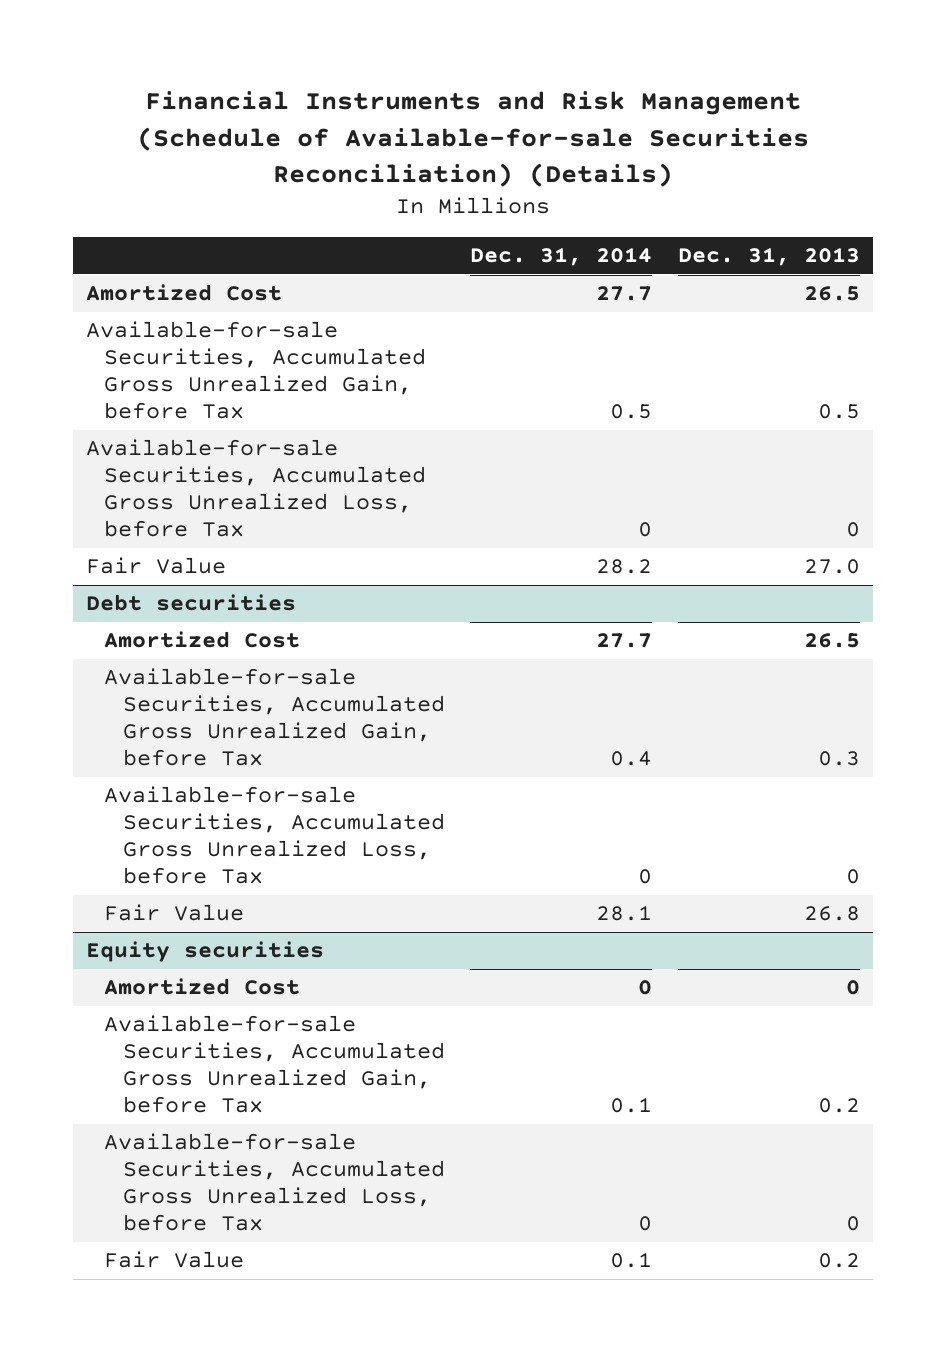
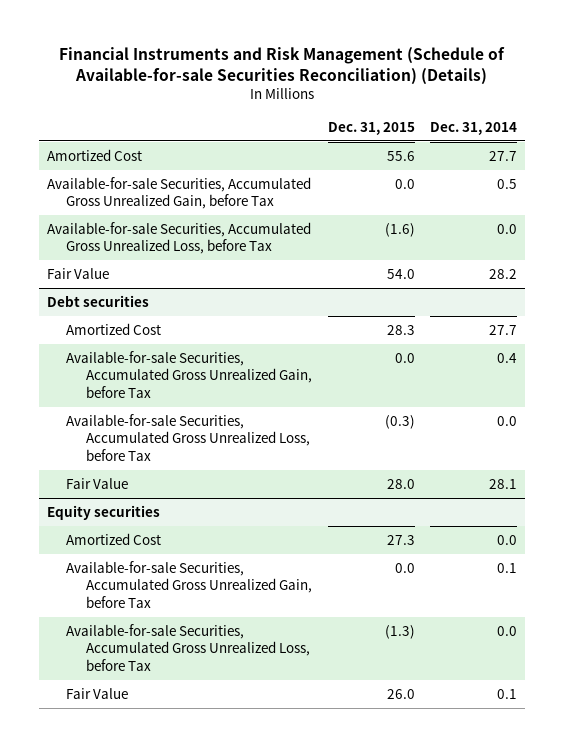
[677,247,860,267] Dec. 31, 2013 -> none
none -> [327,121,415,135] Dec. 31, 2015
[638,522,653,538] 0 -> [497,223,518,234] 0.0
[638,869,653,885] 0 -> [497,415,518,426] 0.0
[638,980,653,996] 0 -> [497,534,518,545] 0.0
[638,1216,653,1232] 0 -> [497,625,518,636] 0.0

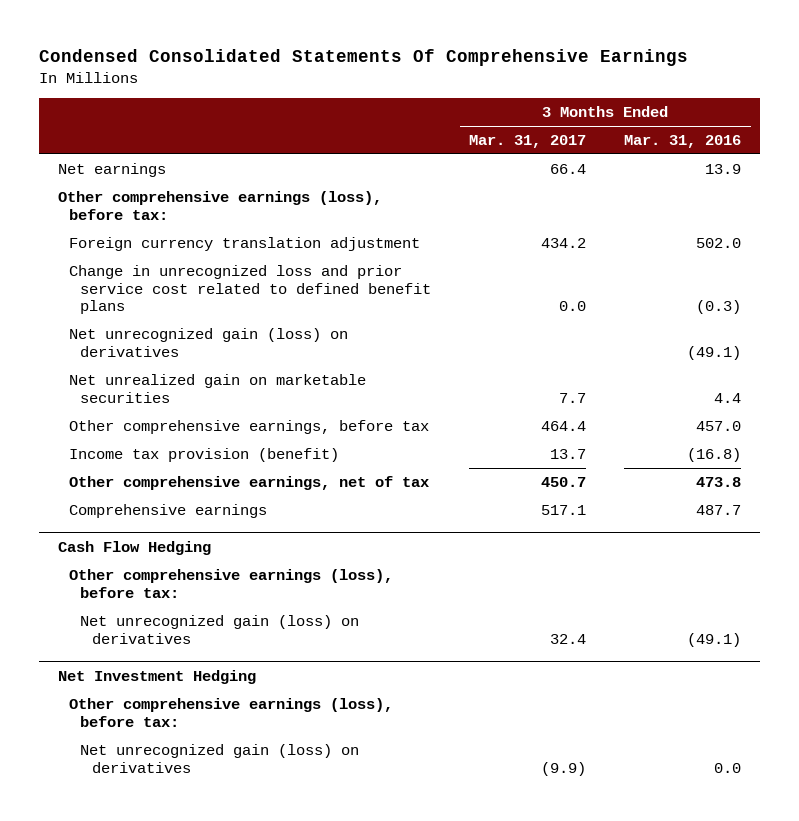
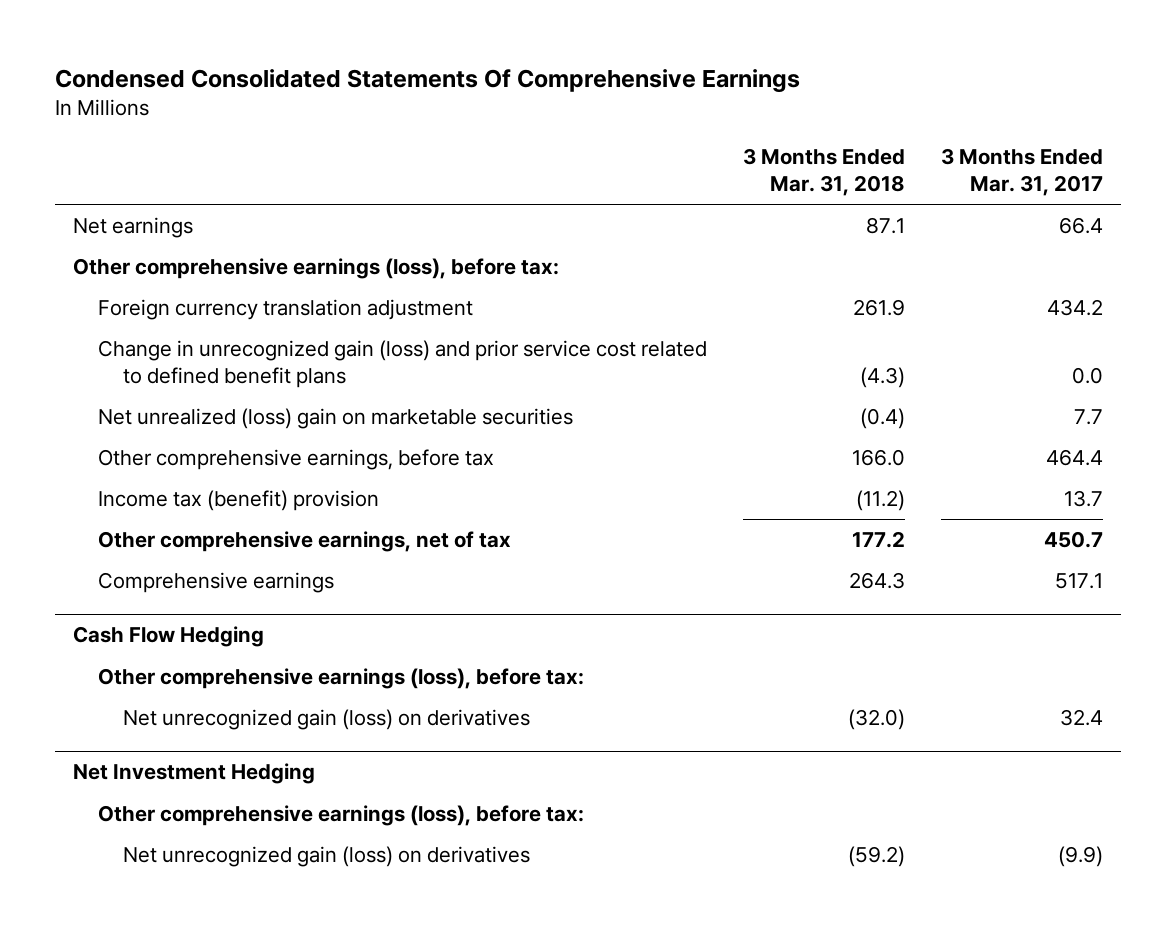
[624,134,742,148] Mar. 31, 2016 -> none
none -> [743,148,906,197] 3 Months Ended Mar. 31, 2018
[68,327,348,357] Net unrecognized gain (loss) on derivatives -> none
[68,264,432,315] Change in unrecognized loss and prior service cost related to defined benefit plans -> [98,340,708,388] Change in unrecognized gain (loss) and prior service cost related to defined benefit plans
[68,373,366,403] Net unrealized gain on marketable securities -> [98,408,574,430] Net unrealized (loss) gain on marketable securities
[68,447,339,462] Income tax provision (benefit) -> [98,490,380,512] Income tax (benefit) provision

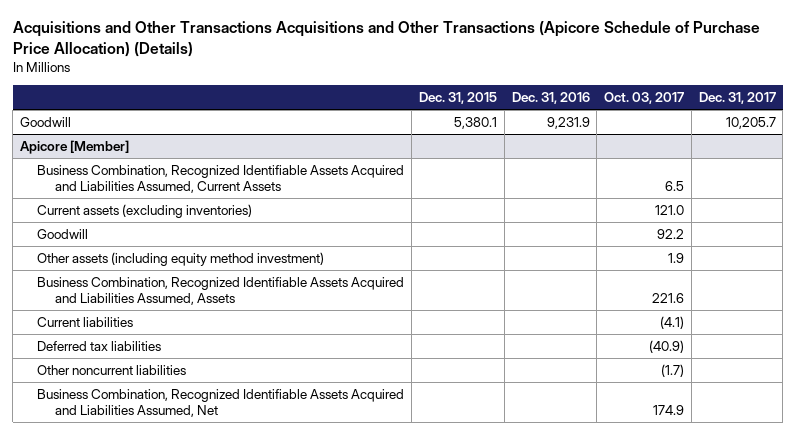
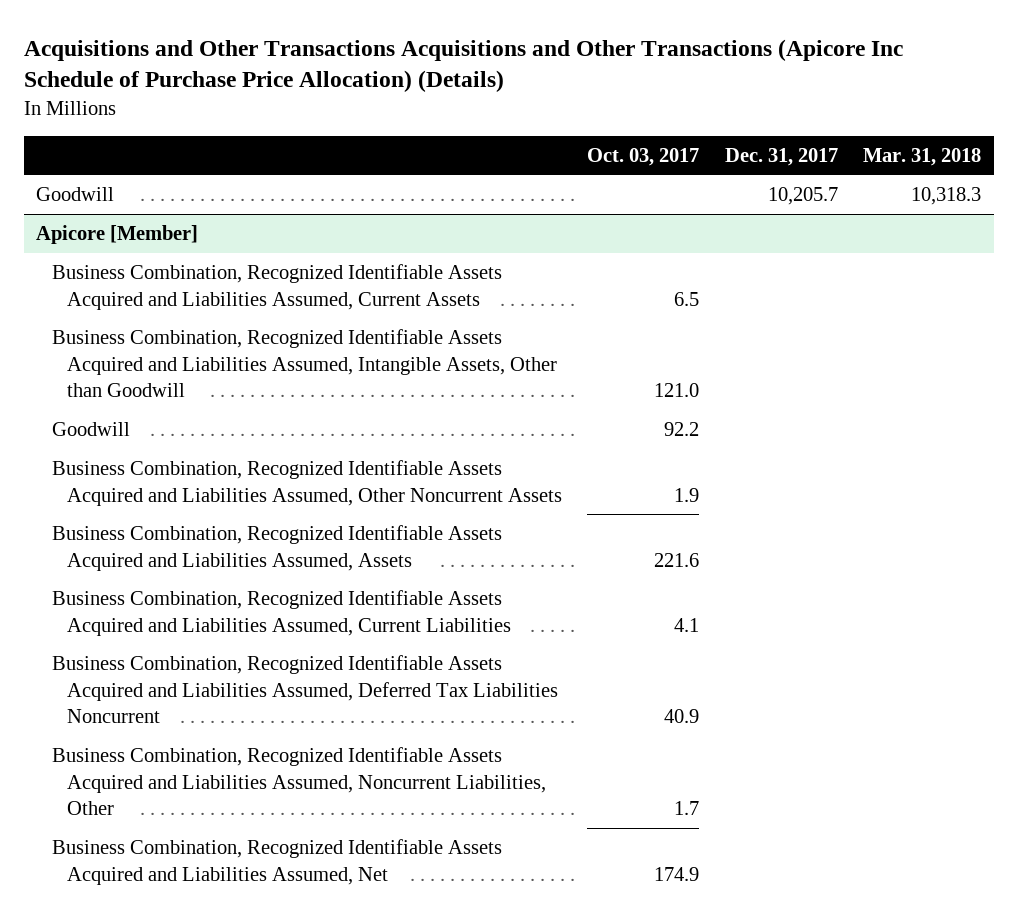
[12,21,760,58] Acquisitions and Other Transactions Acquisitions and Other Transactions (Apicore Schedule of Purchase Price Allocation) (Details) -> [23,38,903,93] Acquisitions and Other Transactions Acquisitions and Other Transactions (Apicore Inc Schedule of Purchase Price Allocation) (Details)
[419,92,498,105] Dec. 31, 2015 -> none
[511,92,590,105] Dec. 31, 2016 -> none
none -> [862,147,981,166] Mar. 31, 2018
[37,203,253,218] Current assets (excluding inventories) -> [51,329,558,398] Business Combination, Recognized Identifiable Assets Acquired and Liabilities Assumed, Intangible Assets, Other than Goodwill
[37,251,325,266] Other assets (including equity method investment) -> [51,460,563,506] Business Combination, Recognized Identifiable Assets Acquired and Liabilities Assumed, Other Noncurrent Assets
[37,316,134,327] Current liabilities -> [51,590,512,636] Business Combination, Recognized Identifiable Assets Acquired and Liabilities Assumed, Current Liabilities
[660,315,685,329] (4.1) -> [674,617,700,632] 4.1
[37,340,162,351] Deferred tax liabilities -> [51,655,559,724] Business Combination, Recognized Identifiable Assets Acquired and Liabilities Assumed, Deferred Tax Liabilities Noncurrent
[649,339,685,353] (40.9) -> [664,709,700,724] 40.9
[37,364,187,375] Other noncurrent liabilities -> [51,747,547,816] Business Combination, Recognized Identifiable Assets Acquired and Liabilities Assumed, Noncurrent Liabilities, Other
[661,363,685,377] (1.7) -> [674,801,700,816] 1.7

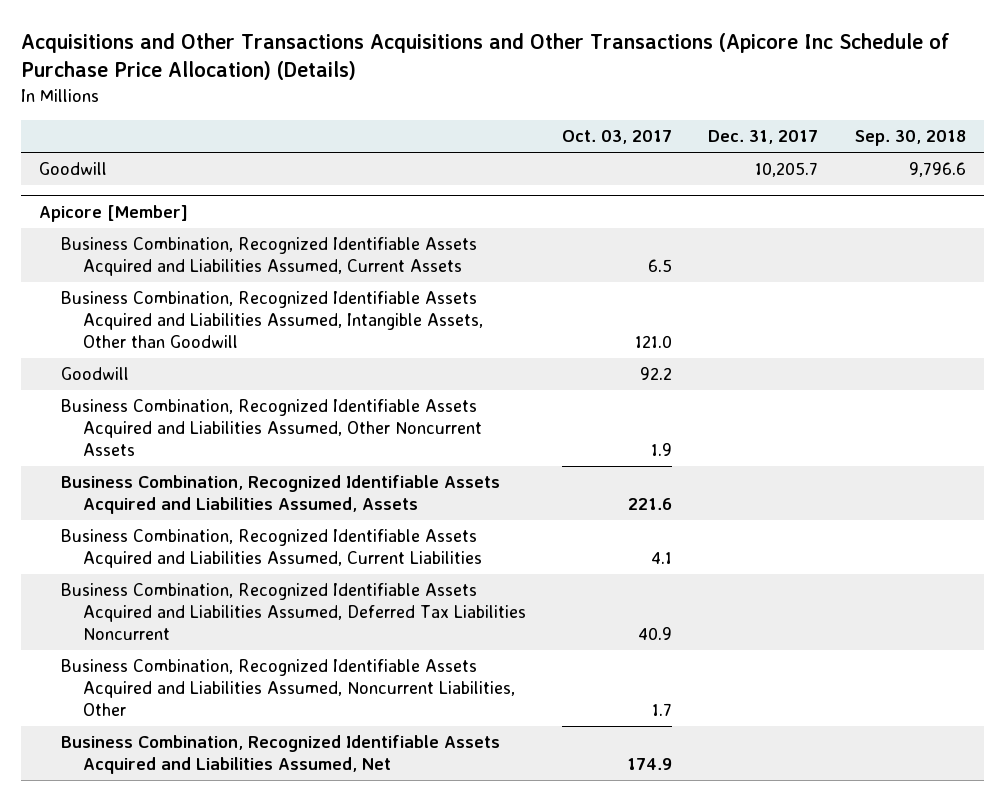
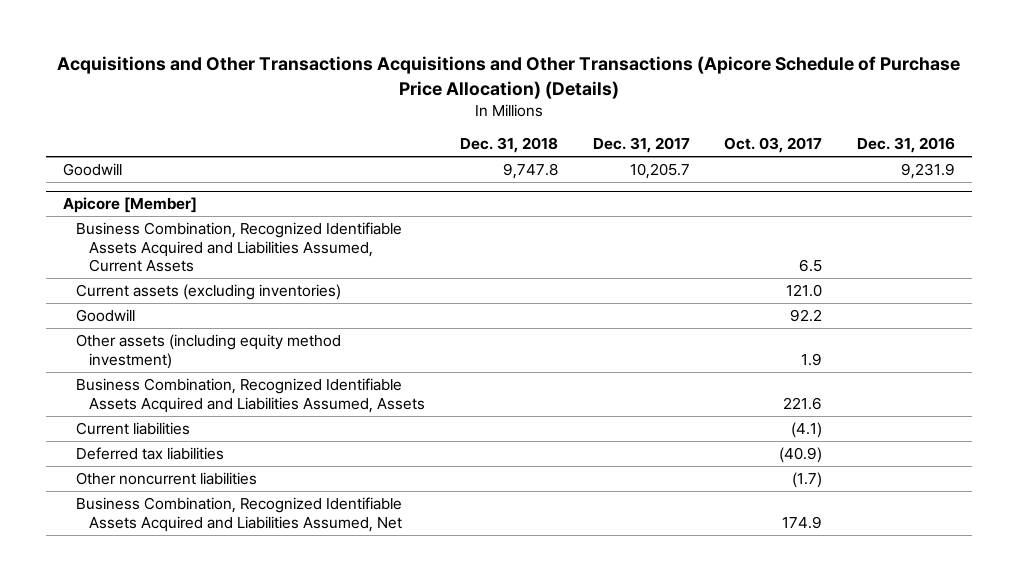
[20,32,950,81] Acquisitions and Other Transactions Acquisitions and Other Transactions (Apicore Inc Schedule of Purchase Price Allocation) (Details) -> [57,56,961,99] Acquisitions and Other Transactions Acquisitions and Other Transactions (Apicore Schedule of Purchase Price Allocation) (Details)
[854,130,966,147] Sep. 30, 2018 -> none
none -> [459,137,558,154] Dec. 31, 2018
none -> [857,137,956,154] Dec. 31, 2016
[60,291,483,348] Business Combination, Recognized Identifiable Assets Acquired and Liabilities Assumed, Intangible Assets, Other than Goodwill -> [76,283,342,300] Current assets (excluding inventories)
[60,399,482,456] Business Combination, Recognized Identifiable Assets Acquired and Liabilities Assumed, Other Noncurrent Assets -> [76,333,342,369] Other assets (including equity method investment)
[60,529,482,569] Business Combination, Recognized Identifiable Assets Acquired and Liabilities Assumed, Current Liabilities -> [76,421,191,435] Current liabilities
[651,552,673,565] 4.1 -> [791,421,823,438] (4.1)
[60,583,526,640] Business Combination, Recognized Identifiable Assets Acquired and Liabilities Assumed, Deferred Tax Liabilities Noncurrent -> [76,446,225,460] Deferred tax liabilities
[638,626,673,640] 40.9 -> [779,446,823,463] (40.9)
[60,659,515,716] Business Combination, Recognized Identifiable Assets Acquired and Liabilities Assumed, Noncurrent Liabilities, Other -> [76,471,258,485] Other noncurrent liabilities
[652,702,673,716] 1.7 -> [792,471,823,488] (1.7)

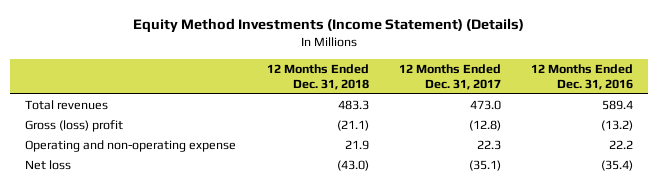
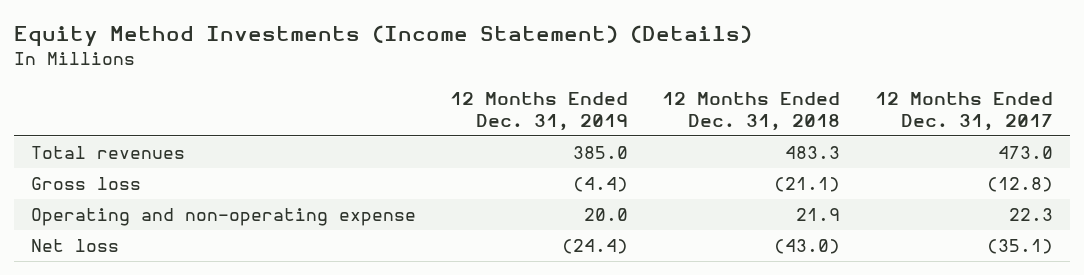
[531,63,634,91] 12 Months Ended Dec. 31, 2016 -> none
none -> [450,91,629,132] 12 Months Ended Dec. 31, 2019
[25,119,124,132] Gross (loss) profit -> [31,177,142,191] Gross loss

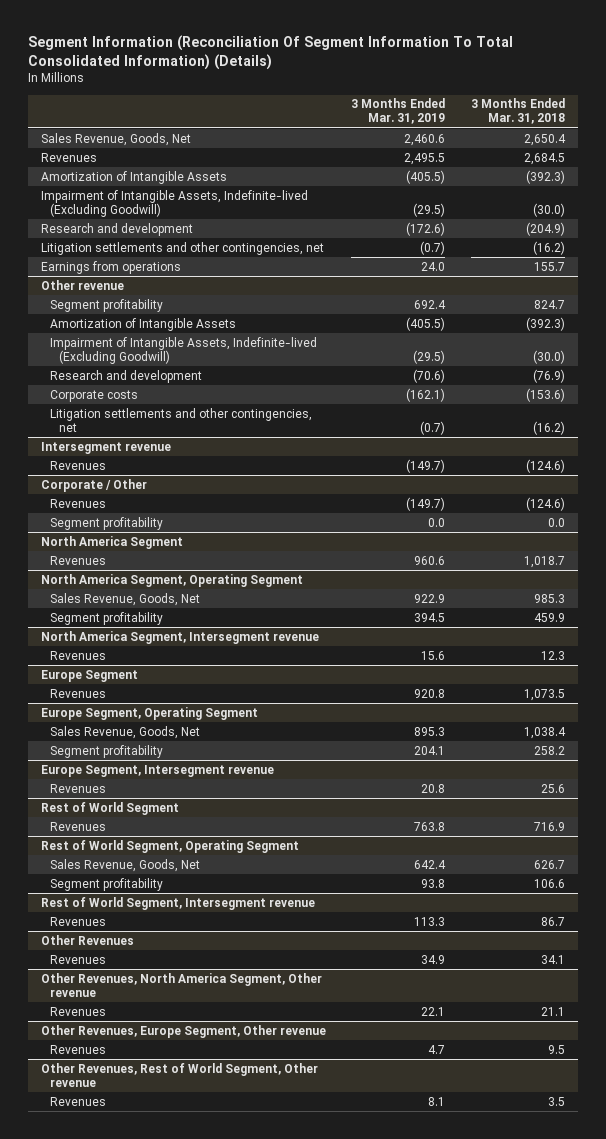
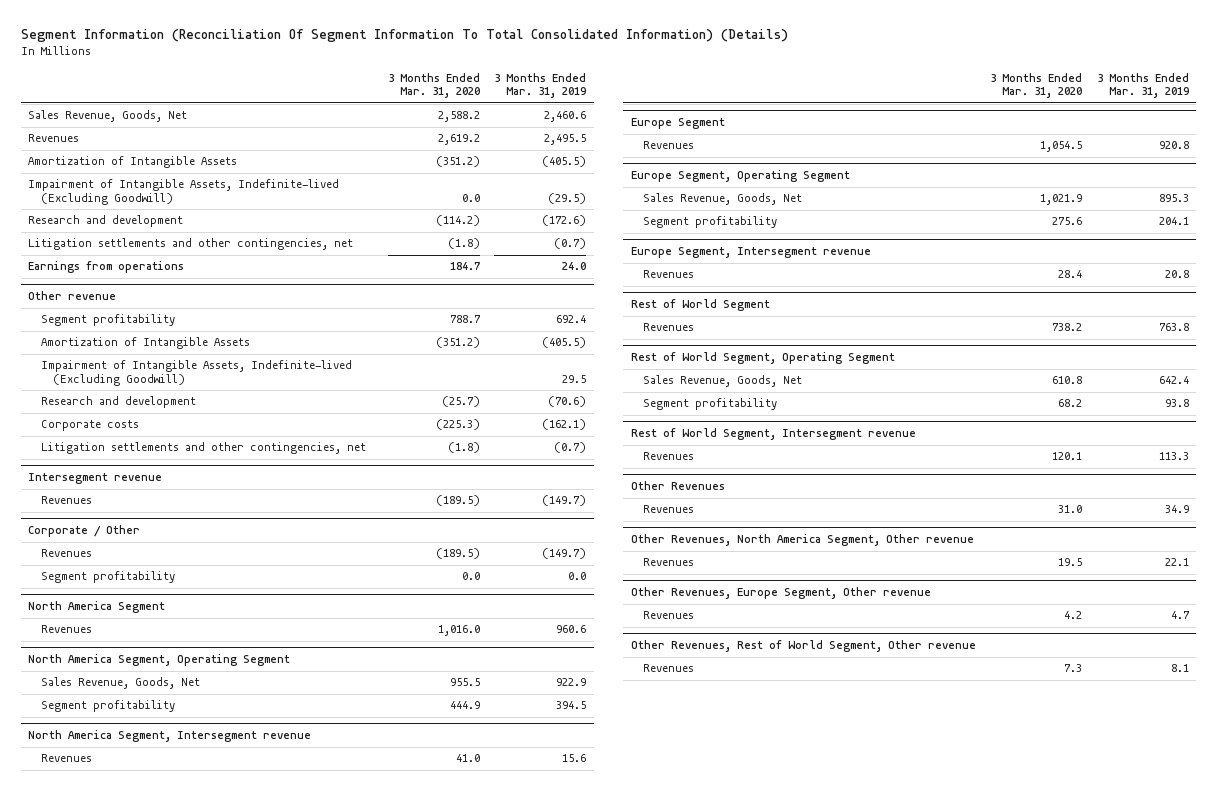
[470,98,565,125] 3 Months Ended Mar. 31, 2018 -> none
none -> [387,72,480,99] 3 Months Ended Mar. 31, 2020
[413,349,446,364] (29.5) -> [562,375,587,384] 29.5

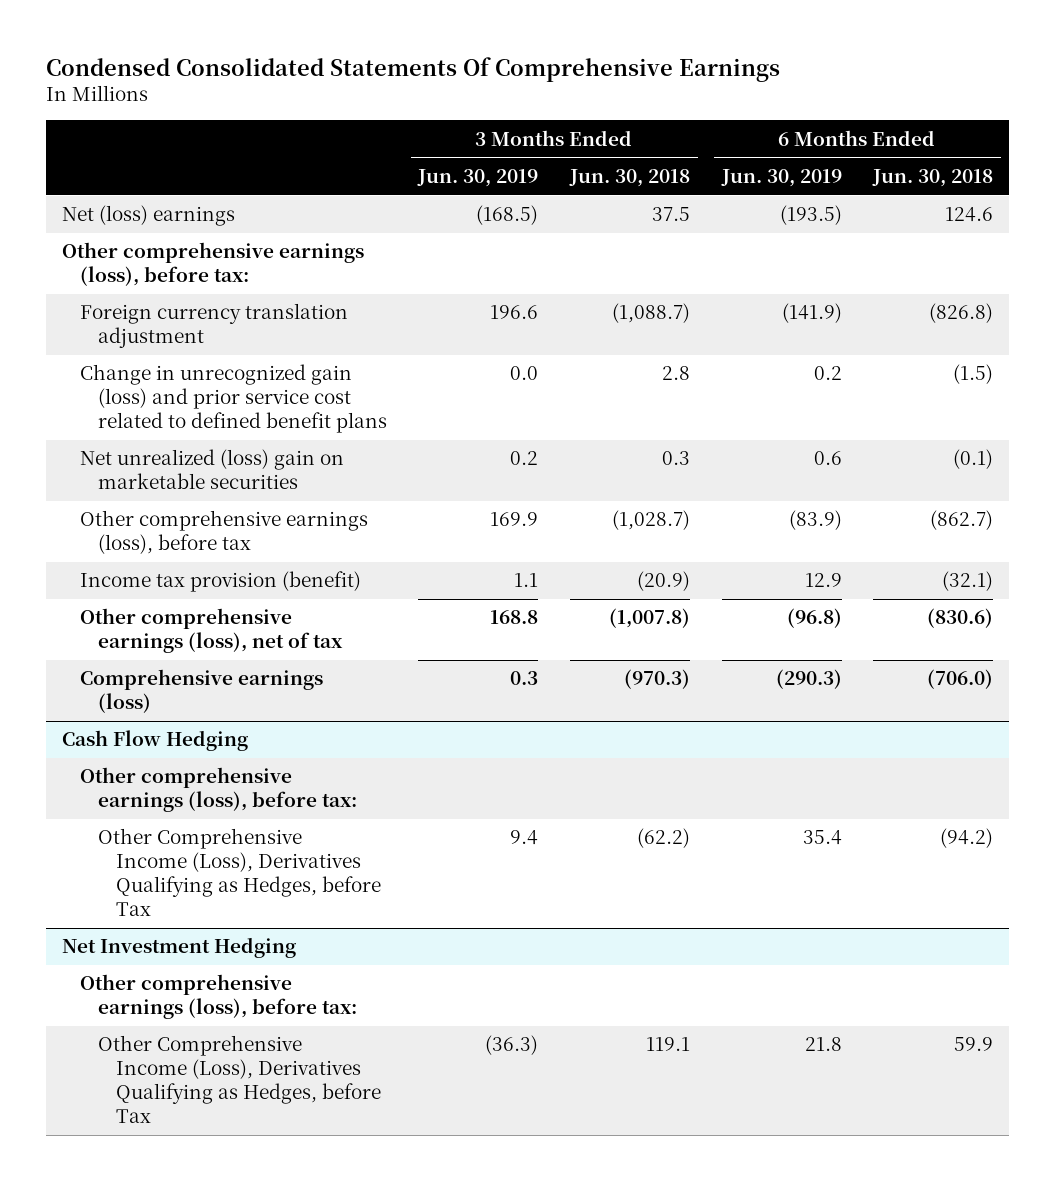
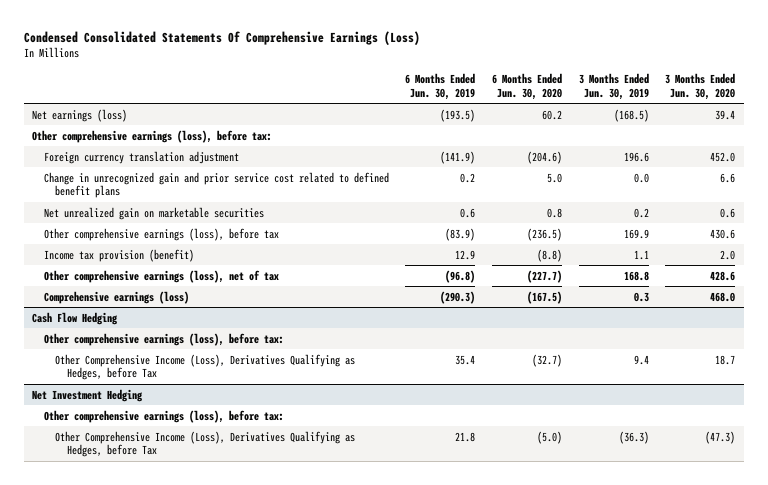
[46,56,781,82] Condensed Consolidated Statements Of Comprehensive Earnings -> [23,30,420,45] Condensed Consolidated Statements Of Comprehensive Earnings (Loss)
[569,168,691,187] Jun. 30, 2018 -> none
[872,168,994,187] Jun. 30, 2018 -> none
none -> [492,73,563,100] 6 Months Ended Jun. 30, 2020
none -> [665,73,736,100] 3 Months Ended Jun. 30, 2020
[62,205,236,227] Net (loss) earnings -> [32,108,128,122] Net earnings (loss)
[80,364,387,434] Change in unrecognized gain (loss) and prior service cost related to defined benefit plans -> [43,171,389,199] Change in unrecognized gain and prior service cost related to defined benefit plans
[80,449,345,490] Net unrealized (loss) gain on marketable securities -> [43,206,264,220] Net unrealized gain on marketable securities

